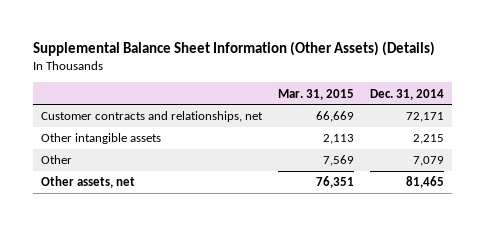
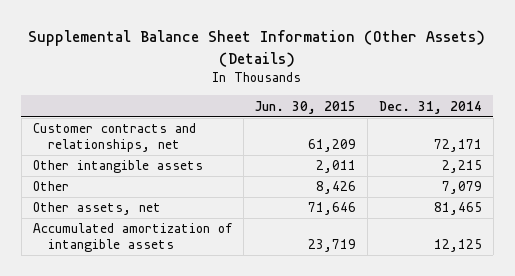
[278,88,355,100] Mar. 31, 2015 -> none
none -> [254,100,356,114] Jun. 30, 2015
none -> [32,223,232,253] Accumulated amortization of intangible assets

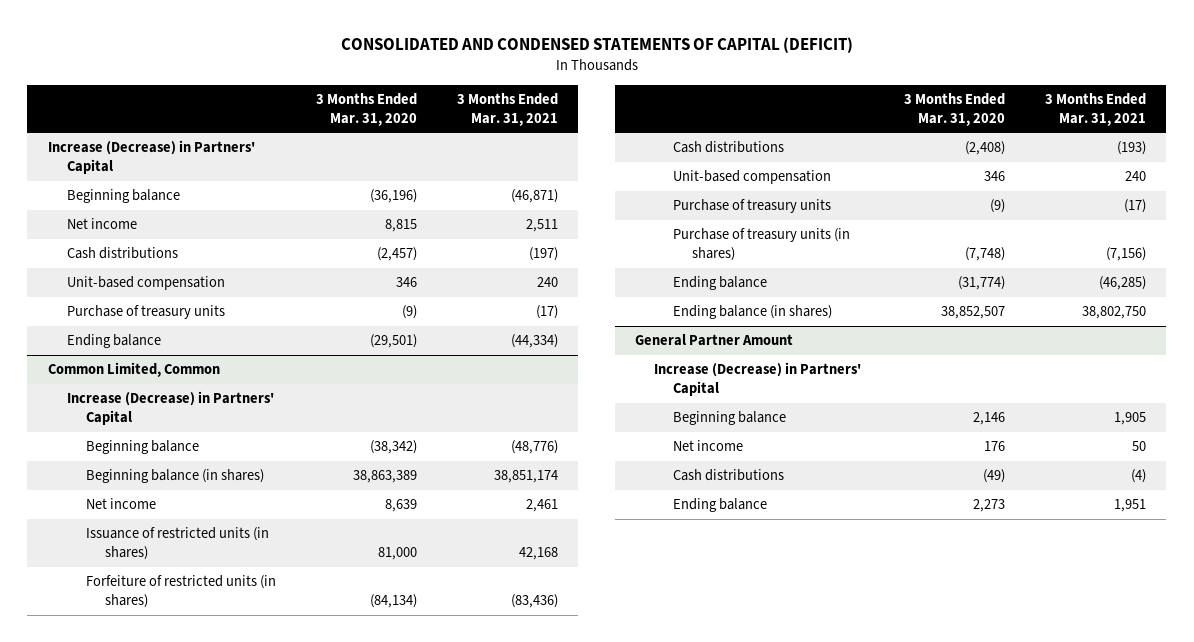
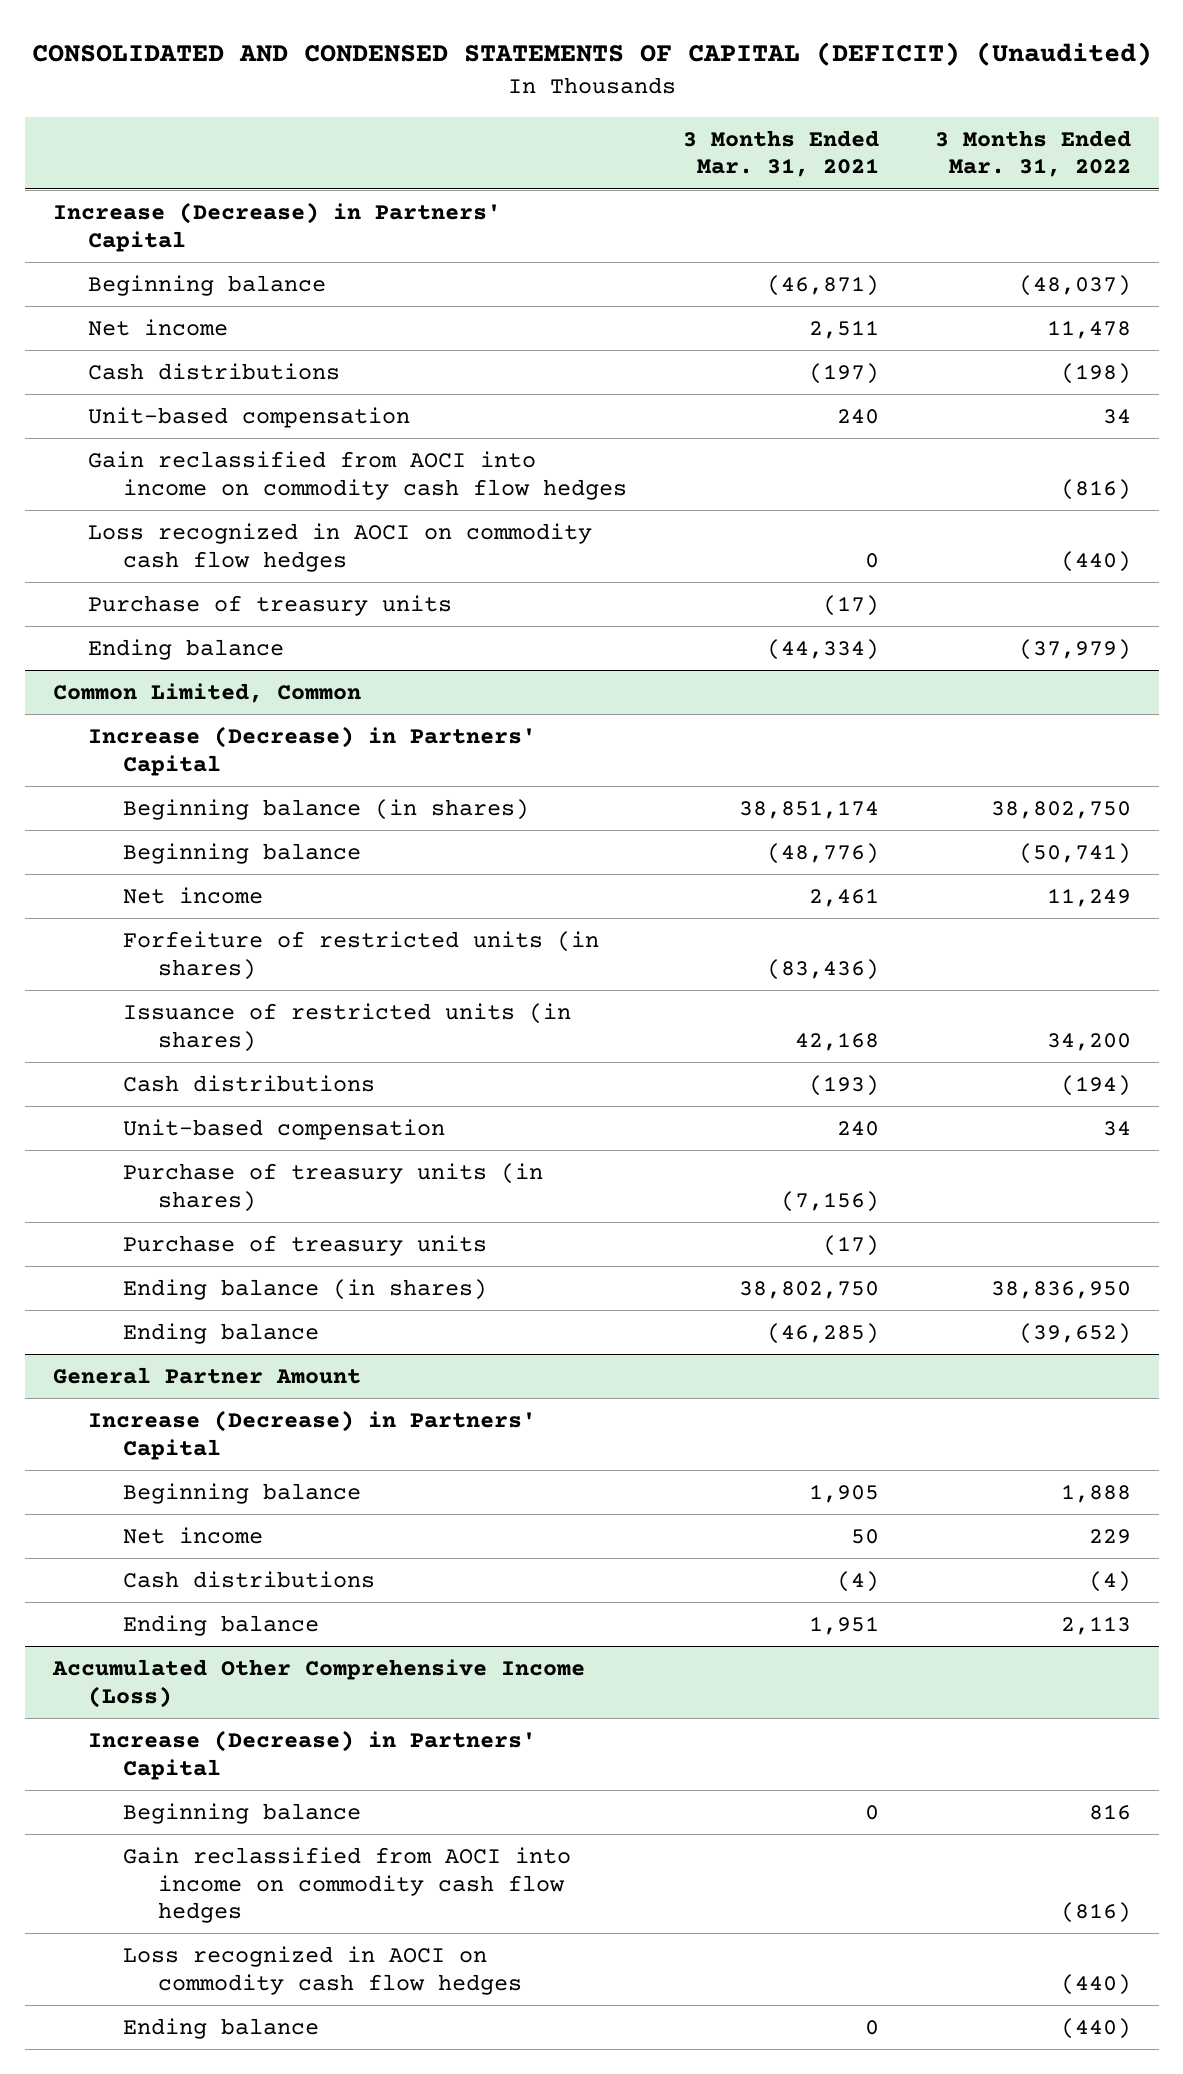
[340,37,853,54] CONSOLIDATED AND CONDENSED STATEMENTS OF CAPITAL (DEFICIT) -> [31,42,1152,67] CONSOLIDATED AND CONDENSED STATEMENTS OF CAPITAL (DEFICIT) (Unaudited)
[315,92,417,126] 3 Months Ended Mar. 31, 2020 -> none
none -> [934,129,1131,178] 3 Months Ended Mar. 31, 2022
none -> [87,450,628,500] Gain reclassified from AOCI into income on commodity cash flow hedges
none -> [87,522,592,572] Loss recognized in AOCI on commodity cash flow hedges
[85,440,199,455] Beginning balance -> [123,842,362,864] Beginning balance
[85,527,269,561] Issuance of restricted units (in shares) -> [123,1002,572,1052] Issuance of restricted units (in shares)
[673,199,832,214] Purchase of treasury units -> [123,1234,488,1256] Purchase of treasury units
[673,276,768,291] Ending balance -> [123,1322,320,1344] Ending balance
none -> [51,1658,585,1708] Accumulated Other Comprehensive Income (Loss)
none -> [87,1729,536,1780] Increase (Decrease) in Partners' Capital
none -> [123,1802,362,1824] Beginning balance
none -> [123,1846,572,1924] Gain reclassified from AOCI into income on commodity cash flow hedges
none -> [123,1945,523,1995] Loss recognized in AOCI on commodity cash flow hedges
none -> [123,2017,320,2039] Ending balance

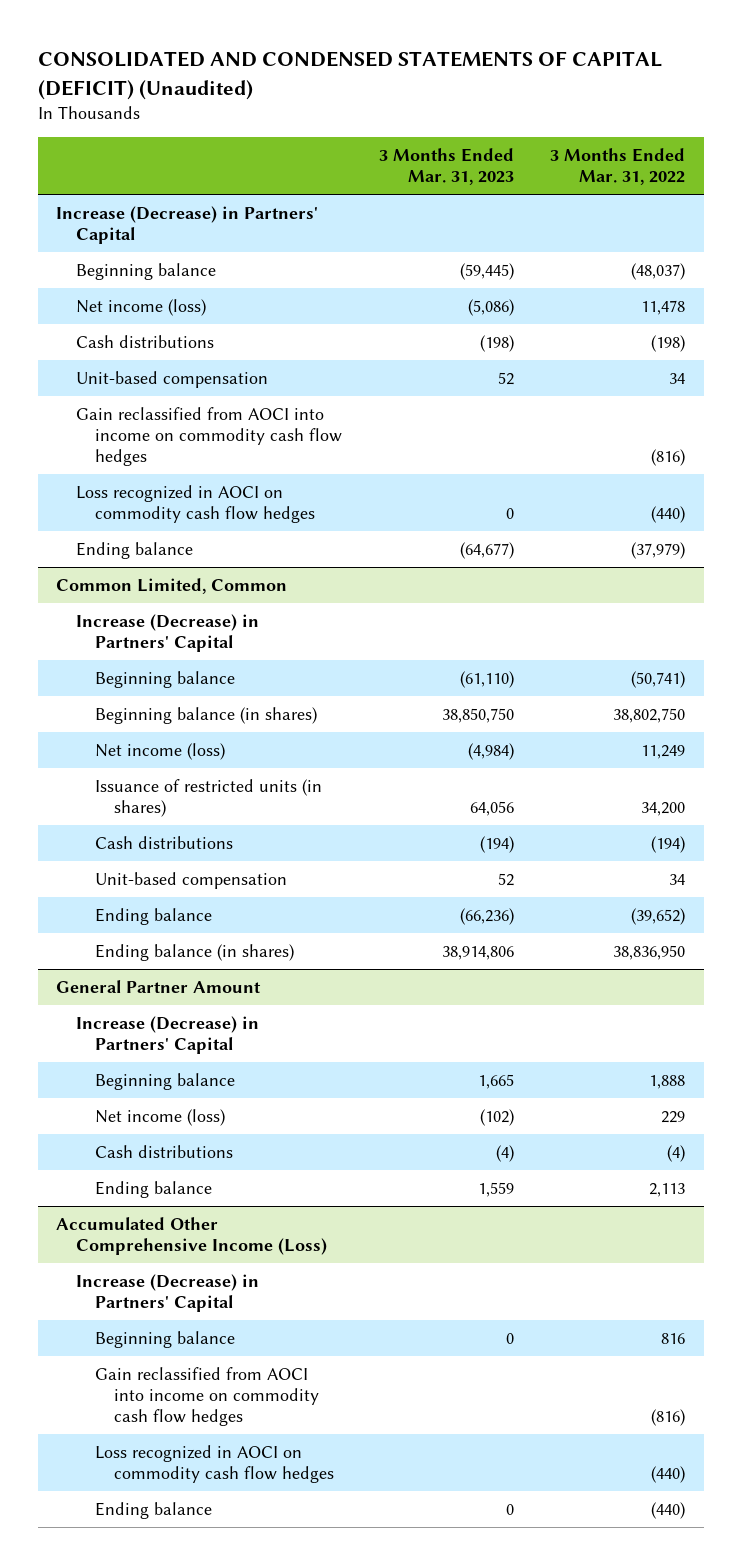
[683,129,880,178] 3 Months Ended Mar. 31, 2021 -> none
none -> [378,148,514,186] 3 Months Ended Mar. 31, 2023
[87,318,228,336] Net income -> [75,298,206,316] Net income (loss)
[87,594,452,616] Purchase of treasury units -> none
[123,930,600,980] Forfeiture of restricted units (in shares) -> none
[123,798,530,820] Beginning balance (in shares) -> [94,706,317,724] Beginning balance (in shares)
[123,886,264,904] Net income -> [94,742,225,760] Net income (loss)
[123,1162,544,1212] Purchase of treasury units (in shares) -> none
[123,1234,488,1256] Purchase of treasury units -> none
[123,1278,488,1300] Ending balance (in shares) -> [94,943,294,961] Ending balance (in shares)
[123,1526,264,1544] Net income -> [94,1108,225,1126] Net income (loss)

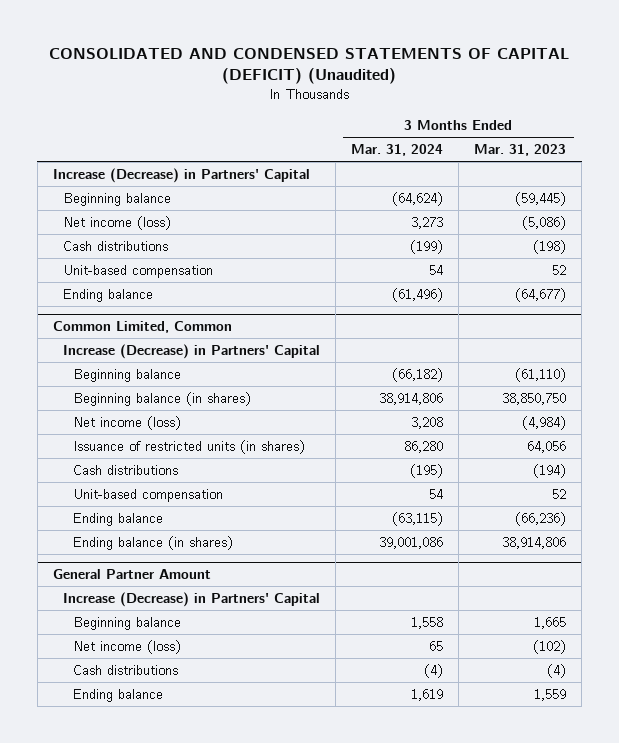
[550,148,686,186] 3 Months Ended Mar. 31, 2022 -> none
none -> [350,143,443,156] Mar. 31, 2024
[75,406,342,467] Gain reclassified from AOCI into income on commodity cash flow hedges -> none
[75,484,315,523] Loss recognized in AOCI on commodity cash flow hedges -> none
[56,1216,327,1255] Accumulated Other Comprehensive Income (Loss) -> none
[75,1273,259,1312] Increase (Decrease) in Partners' Capital -> none
[94,1330,235,1348] Beginning balance -> none
[94,1366,319,1427] Gain reclassified from AOCI into income on commodity cash flow hedges -> none
[94,1444,334,1483] Loss recognized in AOCI on commodity cash flow hedges -> none
[94,1501,212,1519] Ending balance -> none

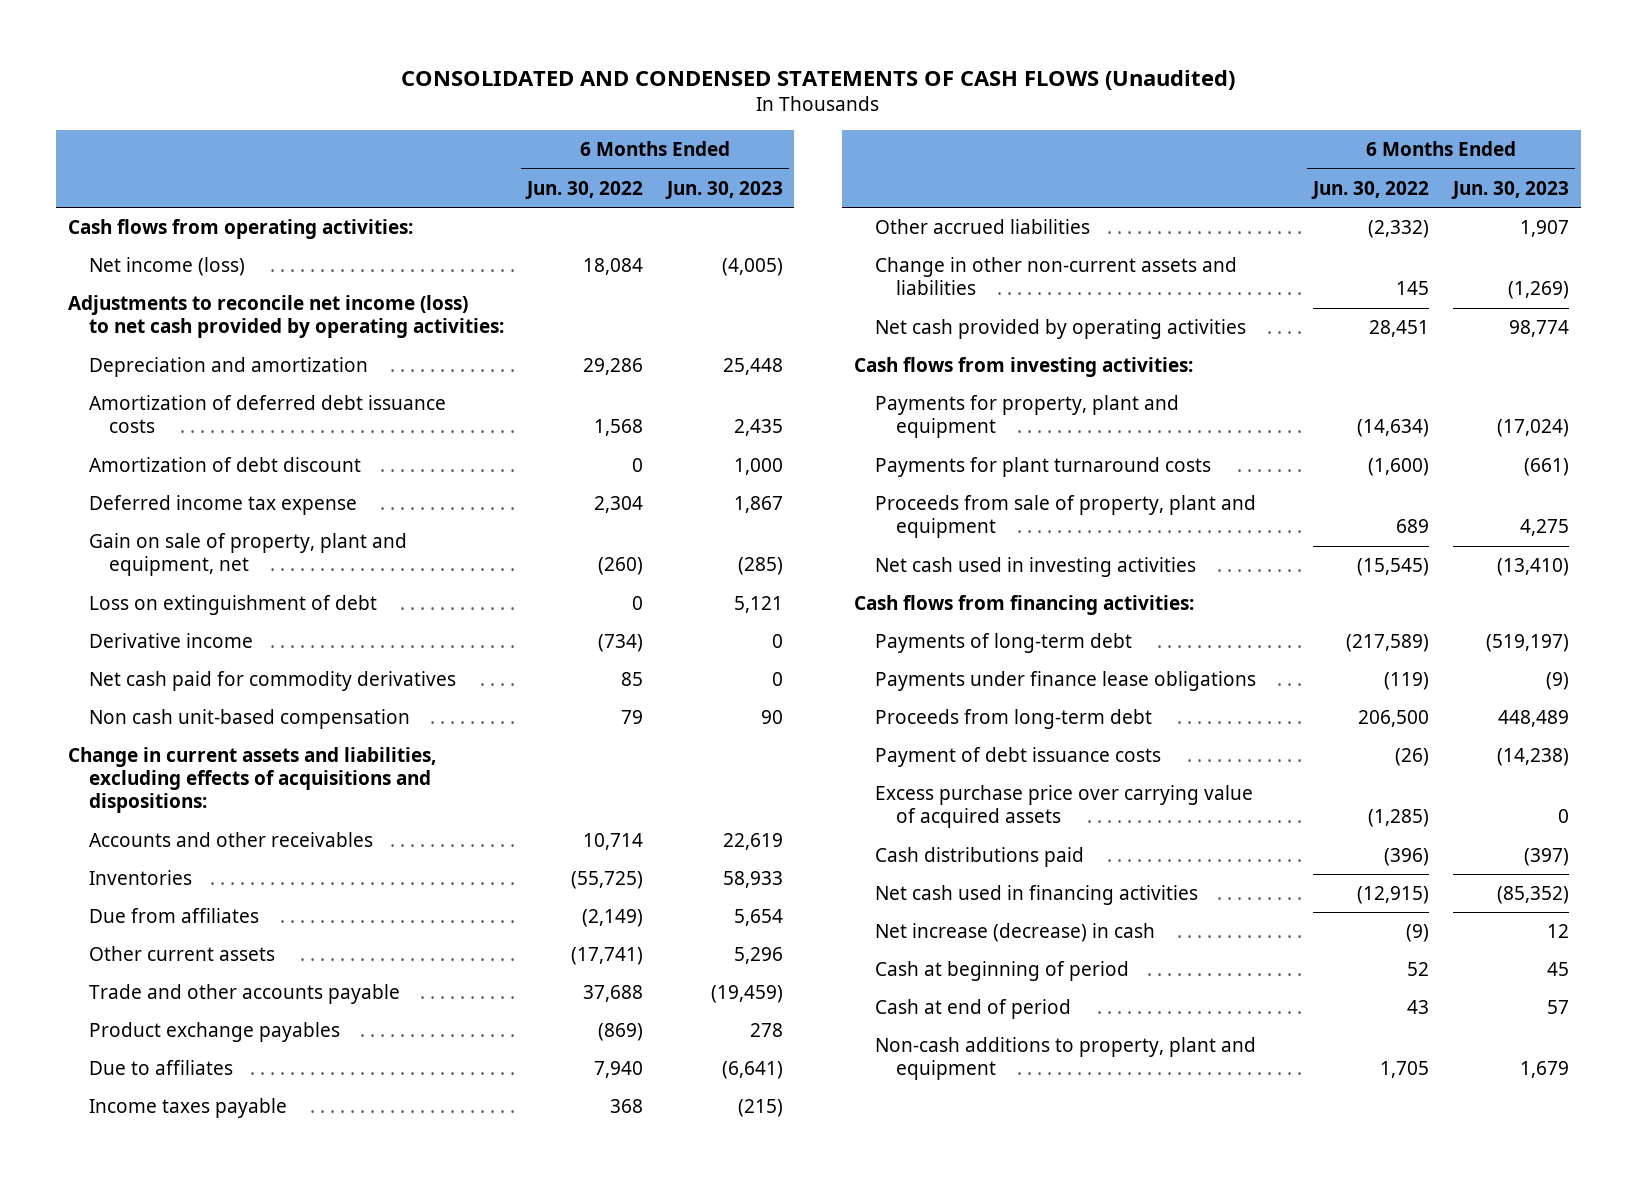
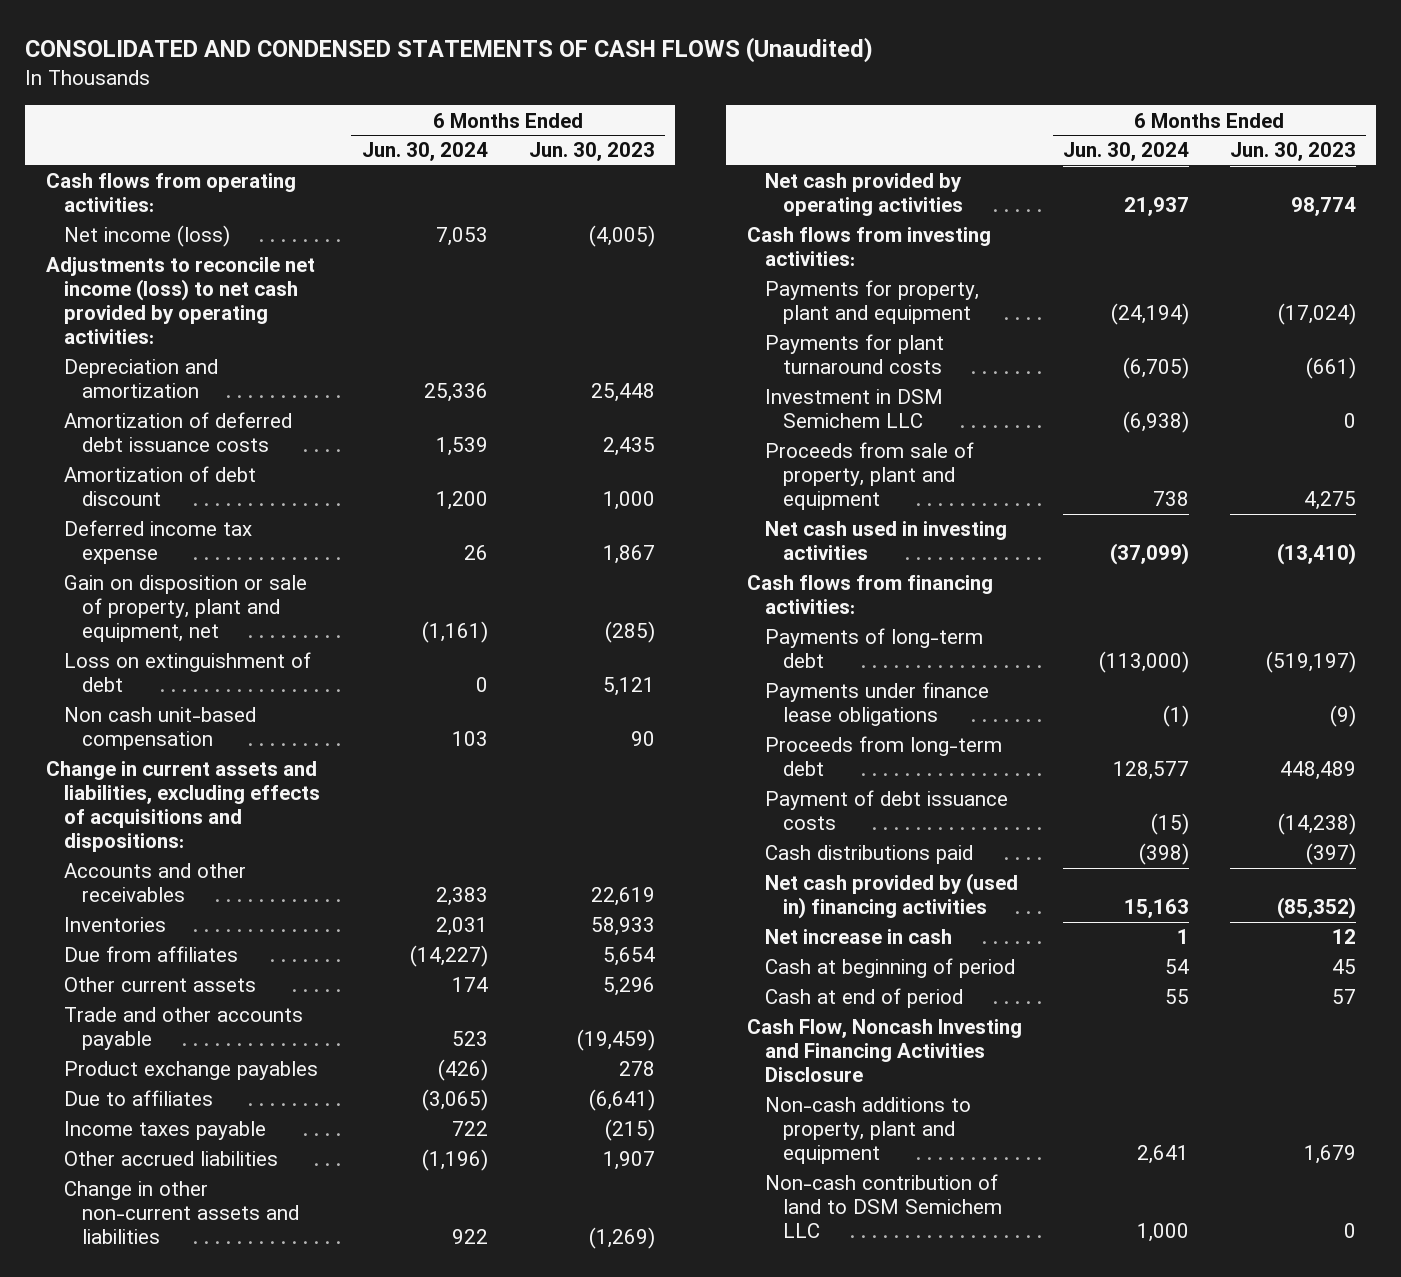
[525,180,644,199] Jun. 30, 2022 -> none
none -> [361,142,488,162] Jun. 30, 2024
[88,533,407,577] Gain on sale of property, plant and equipment, net -> [63,575,307,643] Gain on disposition or sale of property, plant and equipment, net
[88,633,253,649] Derivative income -> none
[88,671,456,692] Net cash paid for commodity derivatives -> none
none -> [765,389,944,429] Investment in DSM Semichem LLC
[874,785,1253,829] Excess purchase price over carrying value of acquired assets -> none
[874,885,1198,906] Net cash used in financing activities -> [765,873,1019,920] Net cash provided by (used in) financing activities
[874,923,1155,943] Net increase (decrease) in cash -> [765,929,953,945] Net increase in cash
none -> [746,1019,1022,1083] Cash Flow, Noncash Investing and Financing Activities Disclosure
none -> [765,1174,1003,1239] Non-cash contribution of land to DSM Semichem LLC

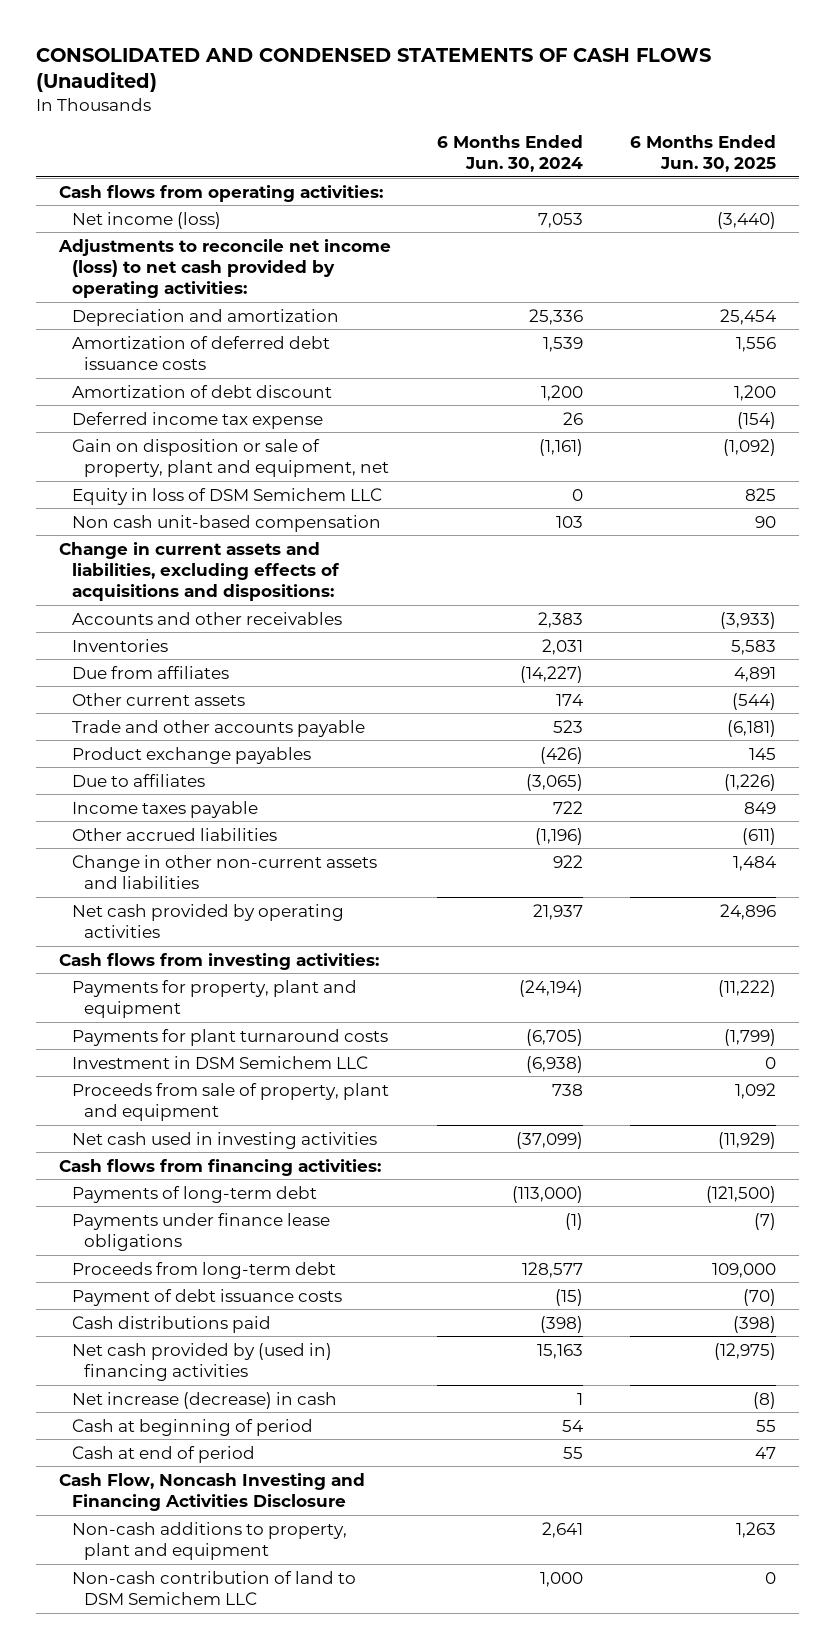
[528,142,655,162] Jun. 30, 2023 -> none
none -> [629,134,776,173] 6 Months Ended Jun. 30, 2025
[63,652,311,693] Loss on extinguishment of debt -> none
none -> [71,487,382,505] Equity in loss of DSM Semichem LLC
[765,929,953,945] Net increase in cash -> [71,1391,337,1409] Net increase (decrease) in cash

